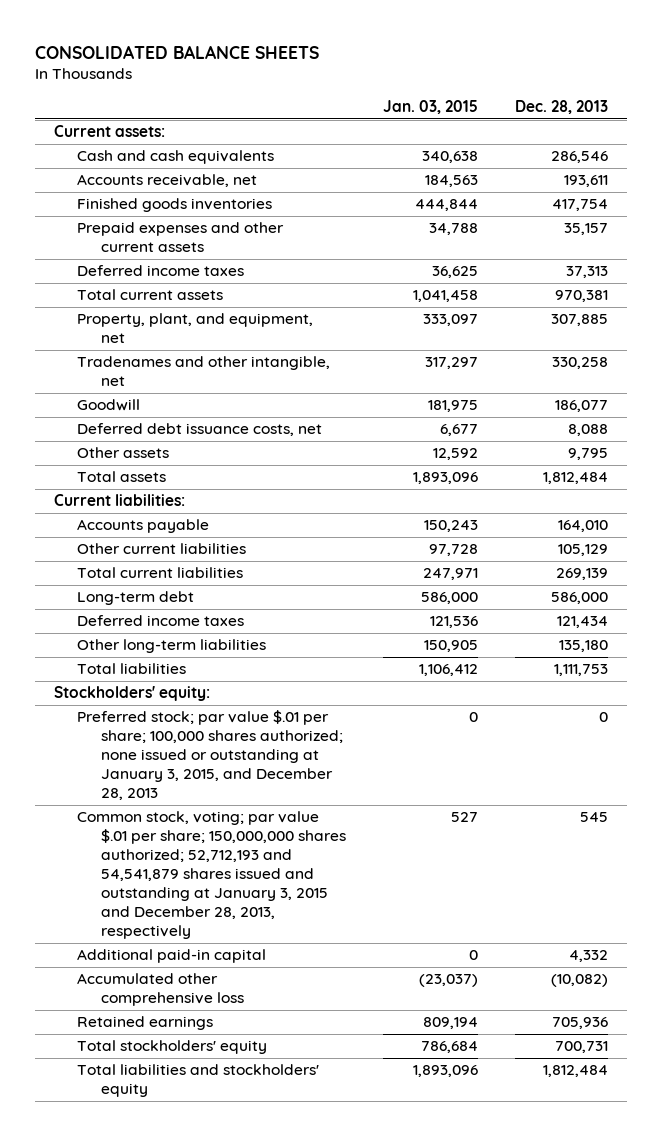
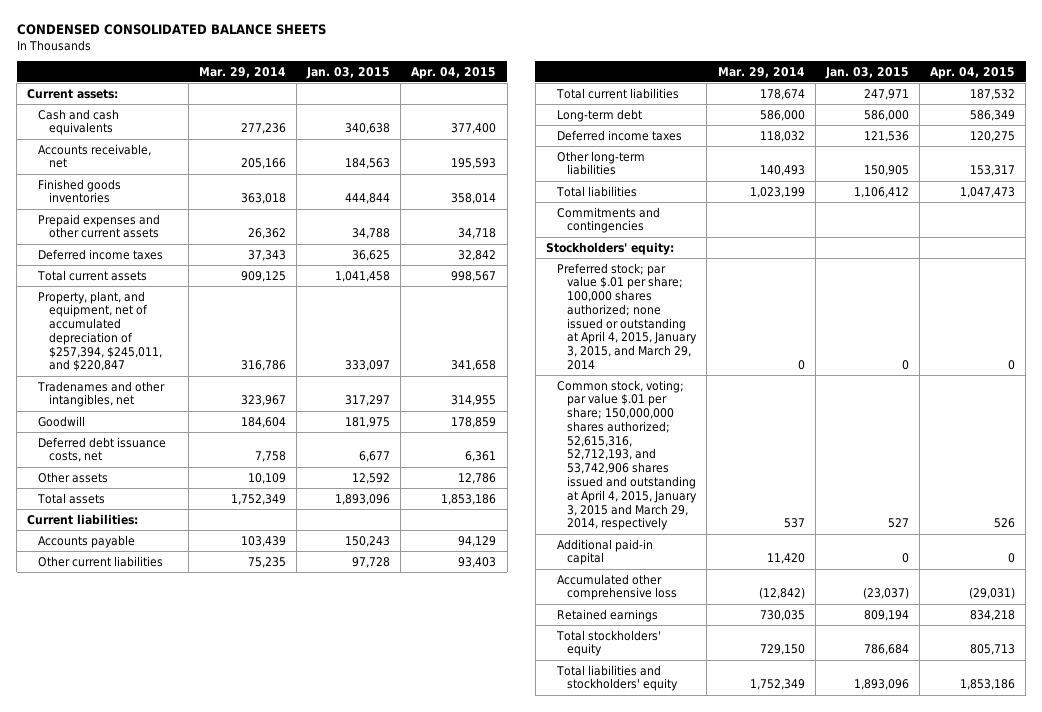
[35,44,320,59] CONSOLIDATED BALANCE SHEETS -> [16,24,326,36] CONDENSED CONSOLIDATED BALANCE SHEETS
[515,100,609,115] Dec. 28, 2013 -> none
none -> [198,66,286,78] Mar. 29, 2014
none -> [411,66,497,79] Apr. 04, 2015
[77,313,314,344] Property, plant, and equipment, net -> [38,290,162,372] Property, plant, and equipment, net of accumulated depreciation of $257,394, $245,011, and $220,847
[77,356,331,387] Tradenames and other intangible, net -> [37,380,166,408] Tradenames and other intangibles, net
none -> [556,206,660,234] Commitments and contingencies
[77,710,343,801] Preferred stock; par value $.01 per share; 100,000 shares authorized; none issued or outstanding at January 3, 2015, and December 28, 2013 -> [556,262,698,370] Preferred stock; par value $.01 per share; 100,000 shares authorized; none issued or outstanding at April 4, 2015, January 3, 2015, and March 29, 2014
[77,811,346,940] Common stock, voting; par value $.01 per share; 150,000,000 shares authorized; 52,712,193 and 54,541,879 shares issued and outstanding at January 3, 2015 and December 28, 2013, respectively -> [556,379,698,531] Common stock, voting; par value $.01 per share; 150,000,000 shares authorized; 52,615,316, 52,712,193, and 53,742,906 shares issued and outstanding at April 4, 2015, January 3, 2015 and March 29, 2014, respectively

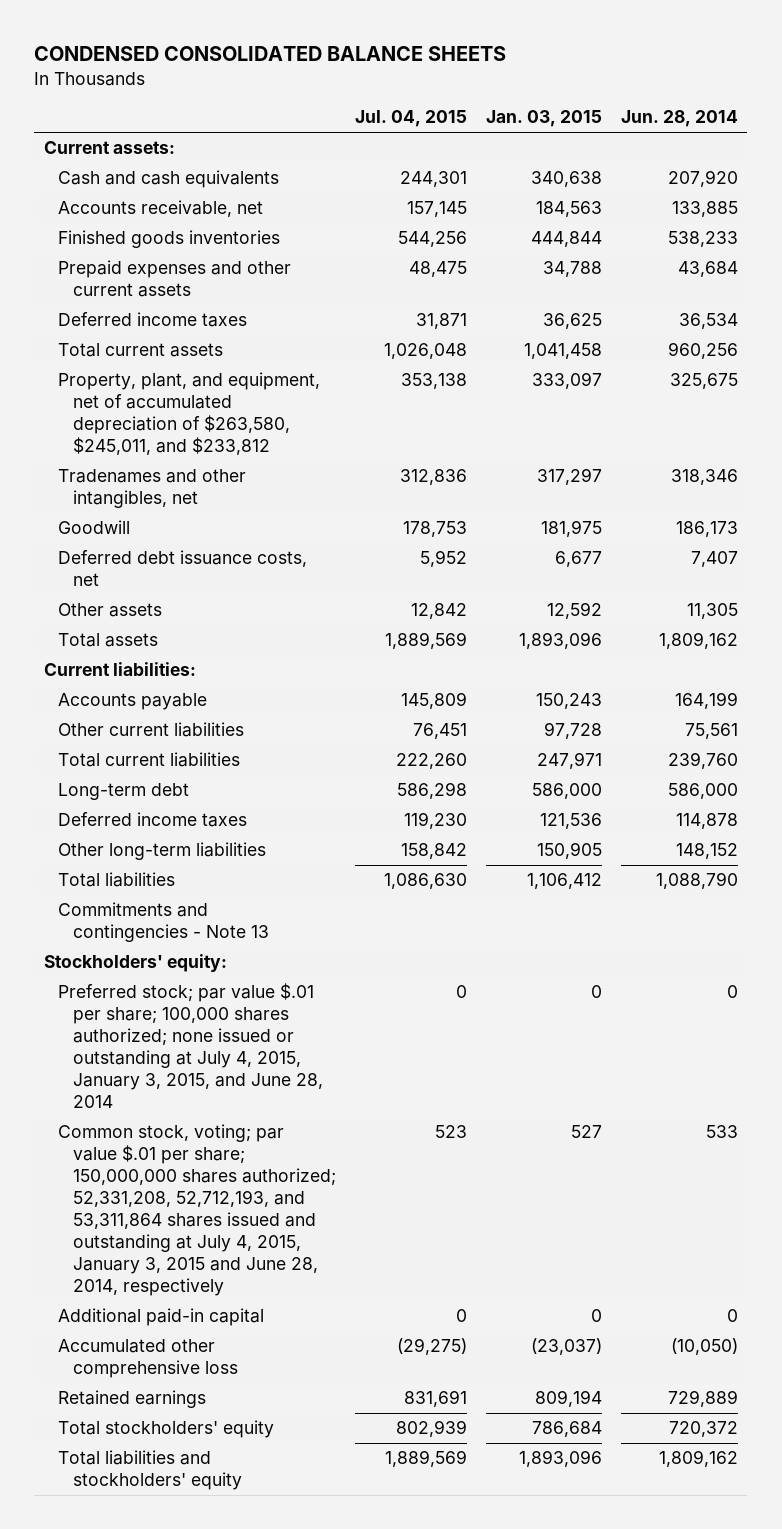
[198,66,286,78] Mar. 29, 2014 -> none
[411,66,497,79] Apr. 04, 2015 -> none
none -> [354,110,467,128] Jul. 04, 2015
none -> [620,110,738,128] Jun. 28, 2014
[38,290,162,372] Property, plant, and equipment, net of accumulated depreciation of $257,394, $245,011, and $220,847 -> [58,372,321,456] Property, plant, and equipment, net of accumulated depreciation of $263,580, $245,011, and $233,812
[556,206,660,234] Commitments and contingencies -> [58,902,269,943] Commitments and contingencies - Note 13
[556,262,698,370] Preferred stock; par value $.01 per share; 100,000 shares authorized; none issued or outstanding at April 4, 2015, January 3, 2015, and March 29, 2014 -> [58,983,323,1109] Preferred stock; par value $.01 per share; 100,000 shares authorized; none issued or outstanding at July 4, 2015, January 3, 2015, and June 28, 2014
[556,379,698,531] Common stock, voting; par value $.01 per share; 150,000,000 shares authorized; 52,615,316, 52,712,193, and 53,742,906 shares issued and outstanding at April 4, 2015, January 3, 2015 and March 29, 2014, respectively -> [58,1124,336,1297] Common stock, voting; par value $.01 per share; 150,000,000 shares authorized; 52,331,208, 52,712,193, and 53,311,864 shares issued and outstanding at July 4, 2015, January 3, 2015 and June 28, 2014, respectively

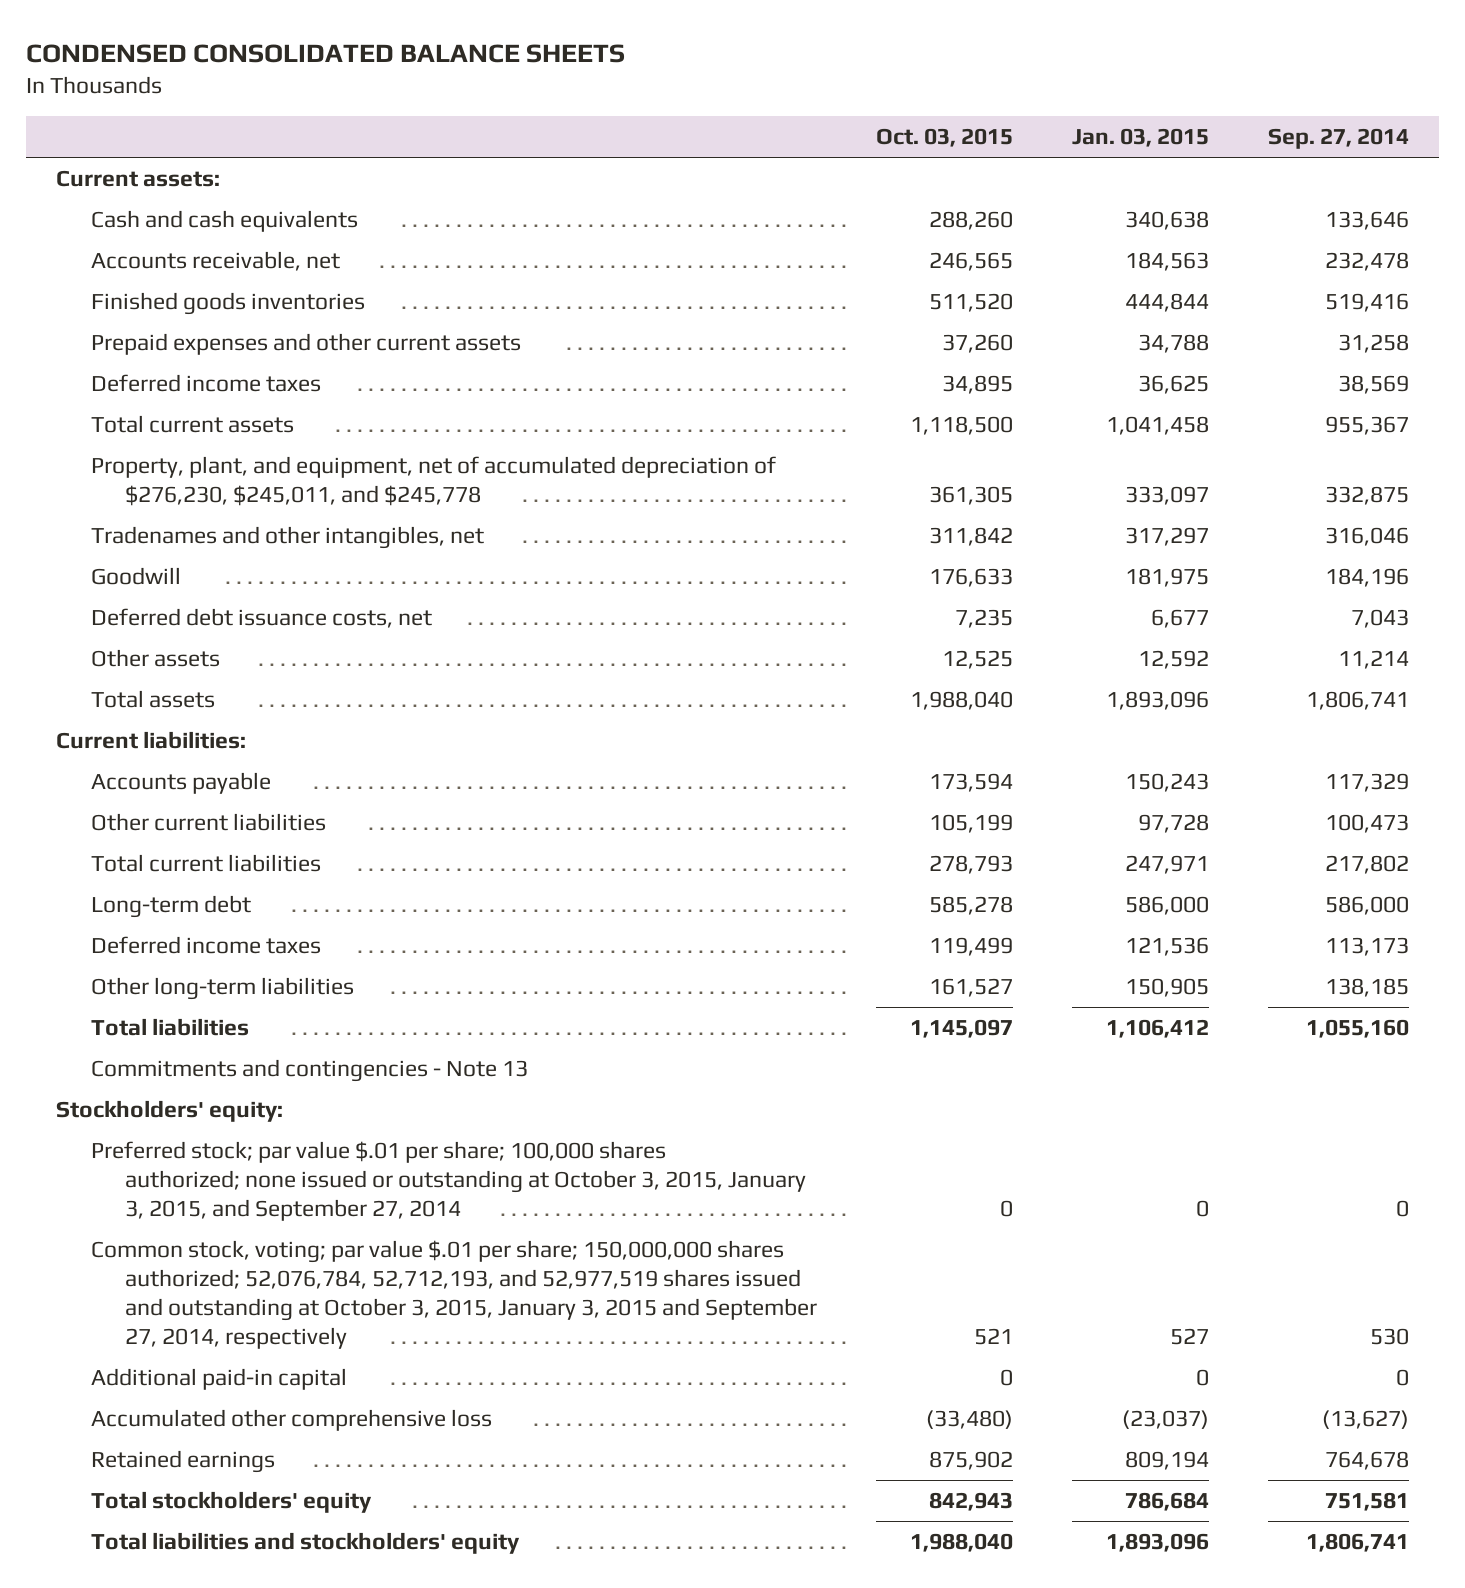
[354,110,467,128] Jul. 04, 2015 -> none
[620,110,738,128] Jun. 28, 2014 -> none
none -> [876,128,1014,148] Oct. 03, 2015
none -> [1268,128,1410,150] Sep. 27, 2014
[58,372,321,456] Property, plant, and equipment, net of accumulated depreciation of $263,580, $245,011, and $233,812 -> [90,455,776,507] Property, plant, and equipment, net of accumulated depreciation of $276,230, $245,011, and $245,778
[58,983,323,1109] Preferred stock; par value $.01 per share; 100,000 shares authorized; none issued or outstanding at July 4, 2015, January 3, 2015, and June 28, 2014 -> [90,1140,807,1222] Preferred stock; par value $.01 per share; 100,000 shares authorized; none issued or outstanding at October 3, 2015, January 3, 2015, and September 27, 2014
[58,1124,336,1297] Common stock, voting; par value $.01 per share; 150,000,000 shares authorized; 52,331,208, 52,712,193, and 53,311,864 shares issued and outstanding at July 4, 2015, January 3, 2015 and June 28, 2014, respectively -> [90,1239,818,1350] Common stock, voting; par value $.01 per share; 150,000,000 shares authorized; 52,076,784, 52,712,193, and 52,977,519 shares issued and outstanding at October 3, 2015, January 3, 2015 and September 27, 2014, respectively

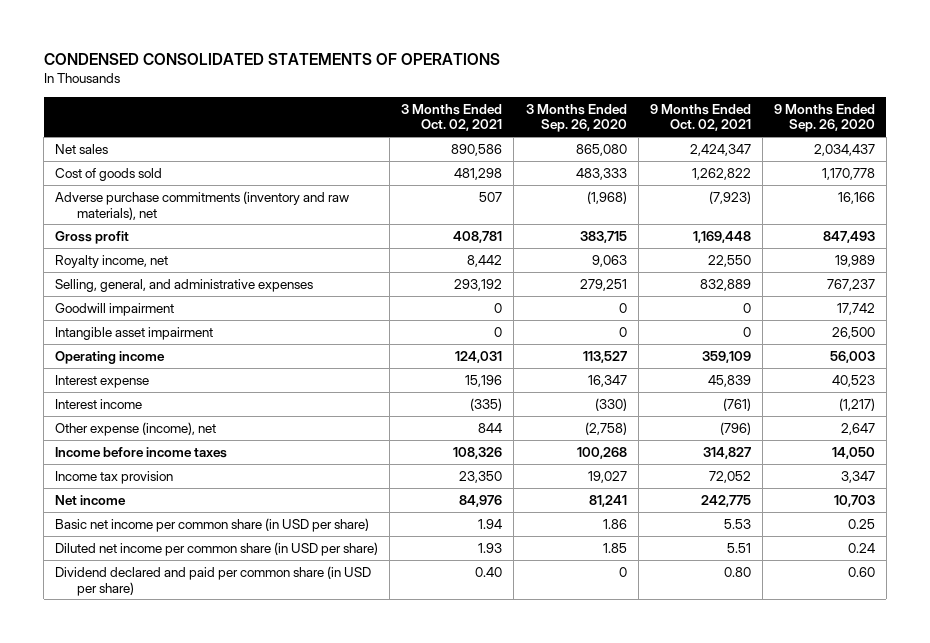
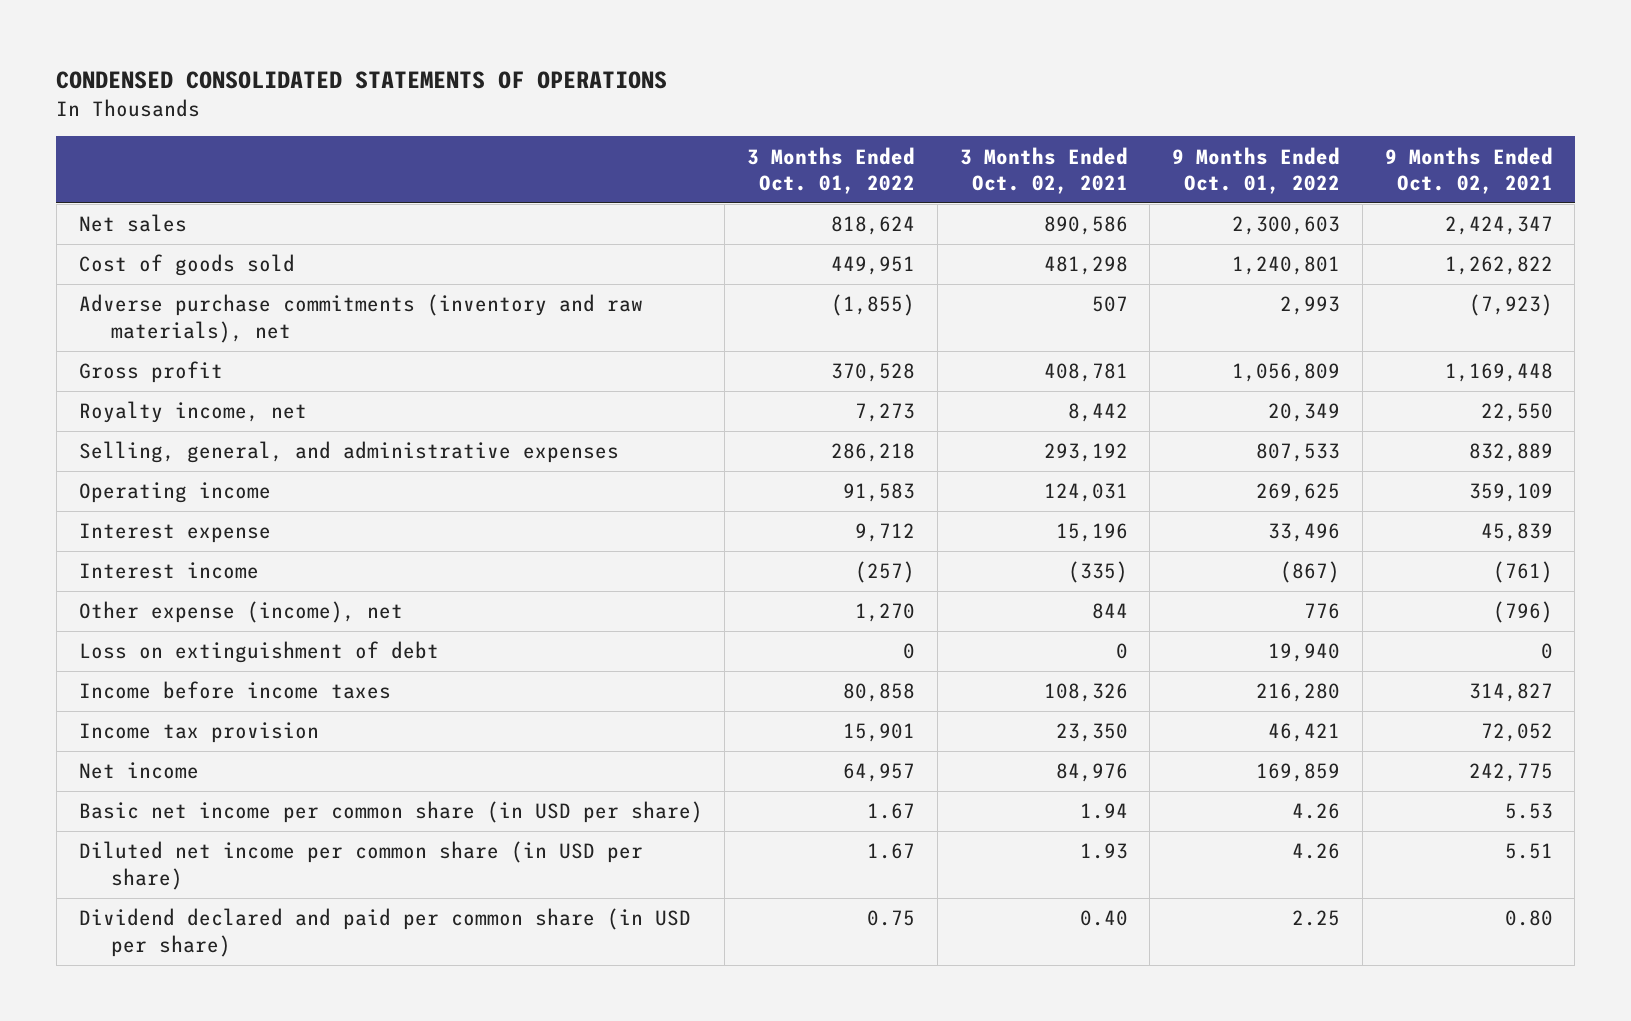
[525,103,627,133] 3 Months Ended Sep. 26, 2020 -> none
[773,103,875,133] 9 Months Ended Sep. 26, 2020 -> none
none -> [747,146,916,194] 3 Months Ended Oct. 01, 2022
none -> [1172,146,1341,194] 9 Months Ended Oct. 01, 2022
[55,302,175,316] Goodwill impairment -> none
[55,326,214,340] Intangible asset impairment -> none
none -> [78,641,439,664] Loss on extinguishment of debt

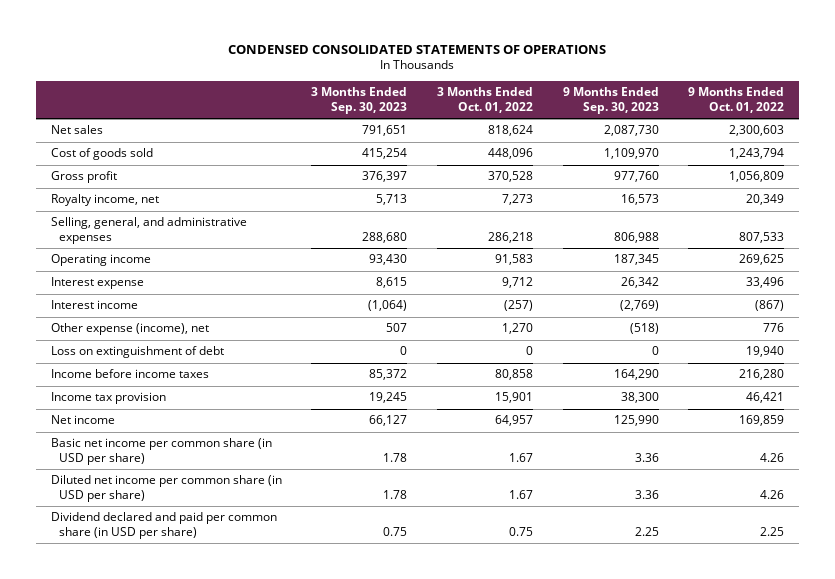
[959,146,1128,194] 3 Months Ended Oct. 02, 2021 -> none
[1384,146,1553,194] 9 Months Ended Oct. 02, 2021 -> none
none -> [311,87,408,114] 3 Months Ended Sep. 30, 2023
none -> [562,87,659,114] 9 Months Ended Sep. 30, 2023
[78,294,643,343] Adverse purchase commitments (inventory and raw materials), net -> none
[831,256,916,276] 449,951 -> [487,148,533,160] 448,096
[1232,256,1341,276] 1,240,801 -> [729,148,785,160] 1,243,794

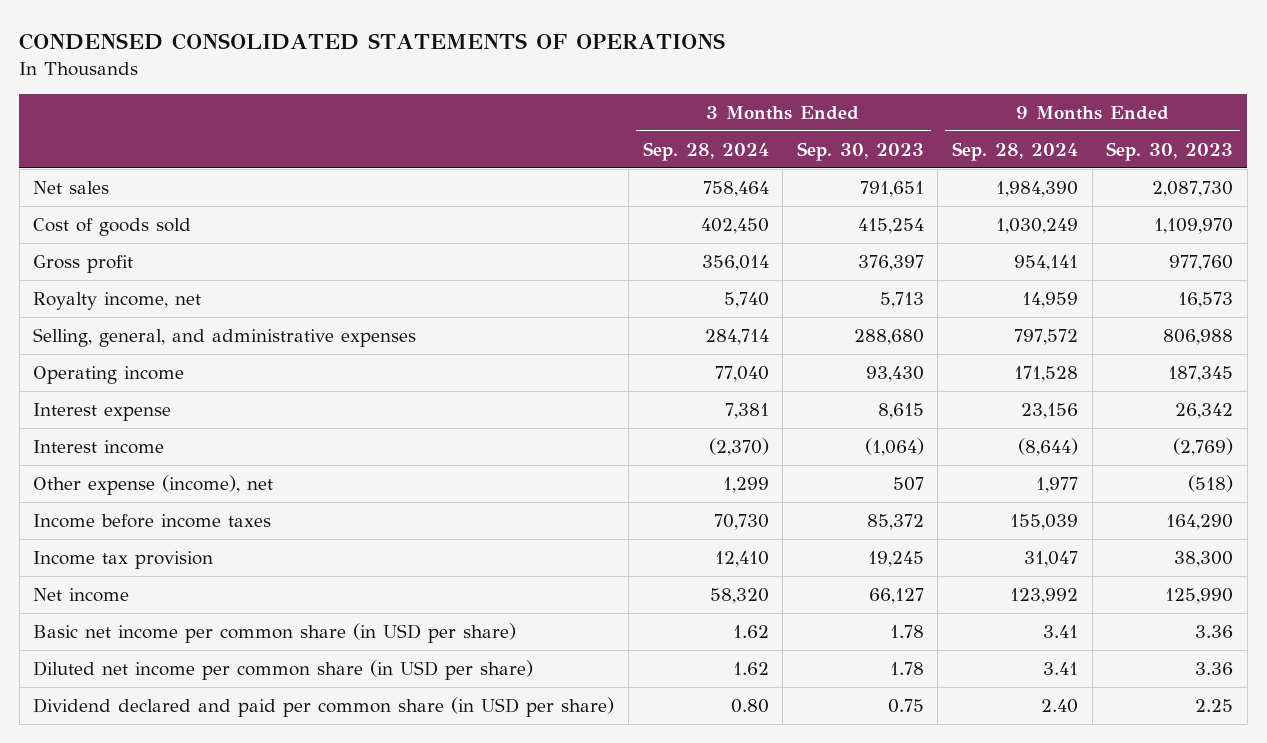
[436,87,533,113] 3 Months Ended Oct. 01, 2022 -> none
[688,87,785,113] 9 Months Ended Oct. 01, 2022 -> none
none -> [642,141,769,161] Sep. 28, 2024
none -> [951,141,1078,161] Sep. 28, 2024
[50,346,224,359] Loss on extinguishment of debt -> none

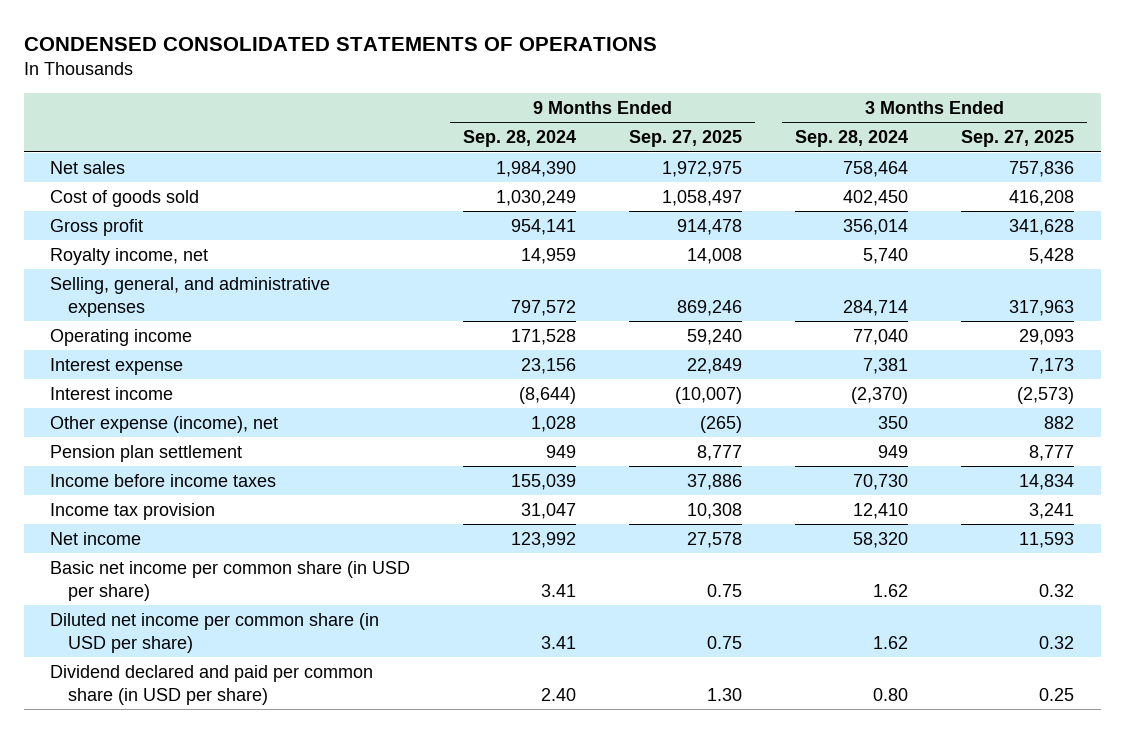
[796,141,924,161] Sep. 30, 2023 -> none
[1106,141,1234,161] Sep. 30, 2023 -> none
none -> [629,130,743,148] Sep. 27, 2025
none -> [961,130,1075,148] Sep. 27, 2025
[722,477,769,494] 1,299 -> [878,415,909,429] 350
[1035,477,1078,494] 1,977 -> [531,415,577,432] 1,028
none -> [50,444,243,462] Pension plan settlement

